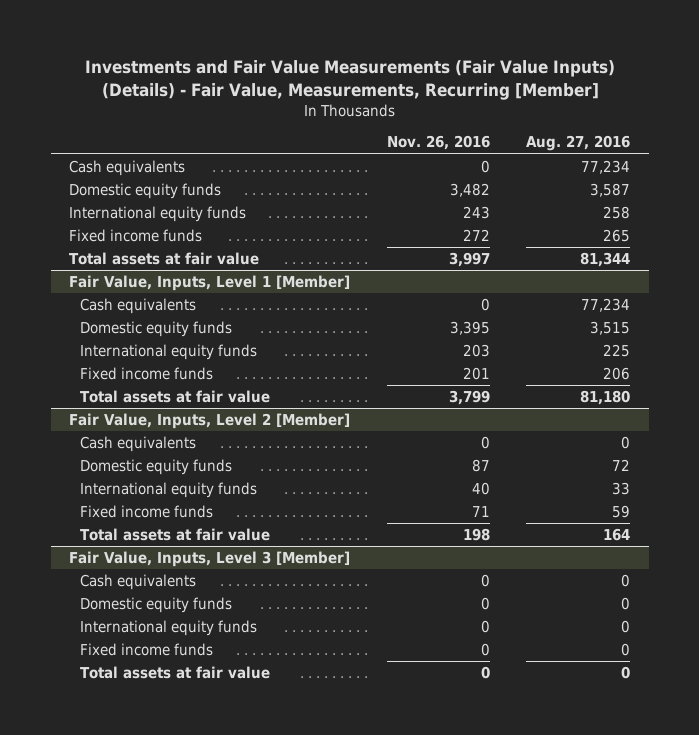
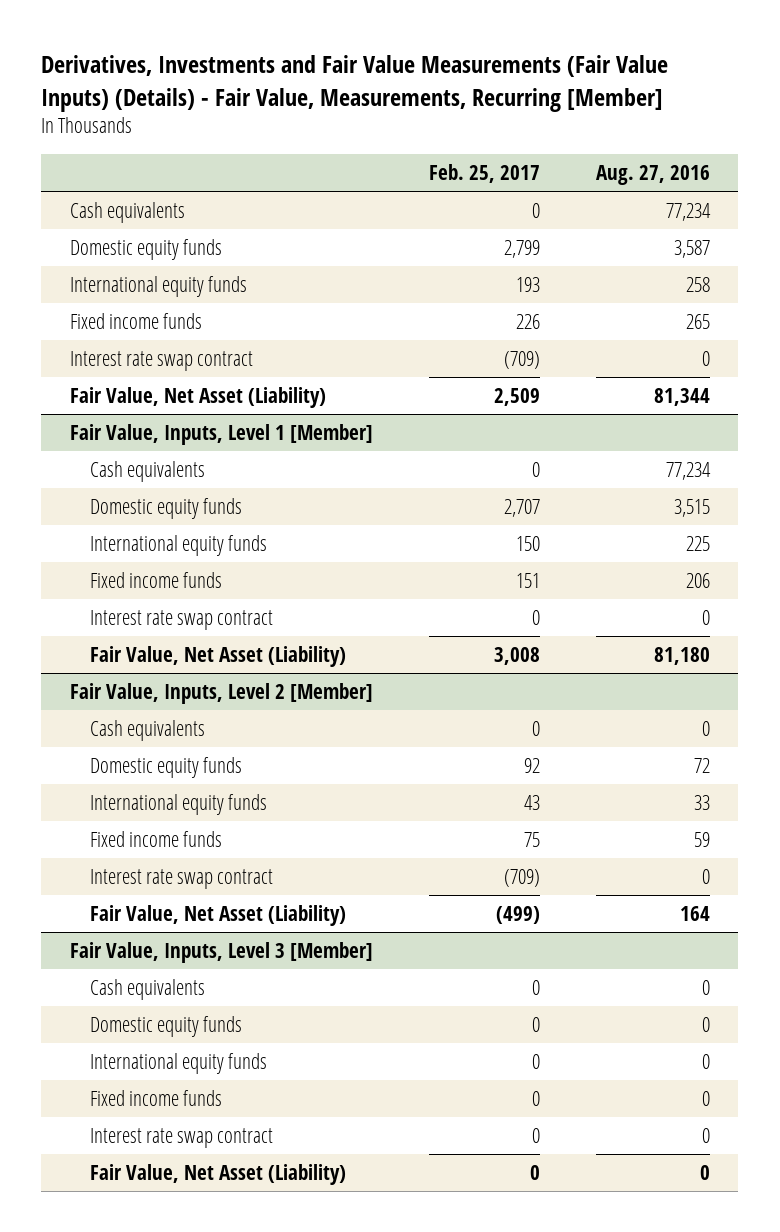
[84,60,615,101] Investments and Fair Value Measurements (Fair Value Inputs) (Details) - Fair Value, Measurements, Recurring [Member] -> [41,55,669,112] Derivatives, Investments and Fair Value Measurements (Fair Value Inputs) (Details) - Fair Value, Measurements, Recurring [Member]
[386,135,490,151] Nov. 26, 2016 -> none
none -> [428,164,540,184] Feb. 25, 2017
none -> [69,351,253,372] Interest rate swap contract
[68,251,259,265] Total assets at fair value -> [69,387,326,409] Fair Value, Net Asset (Liability)
none -> [90,610,274,631] Interest rate swap contract
[80,389,271,403] Total assets at fair value -> [90,646,347,668] Fair Value, Net Asset (Liability)
none -> [90,869,274,890] Interest rate swap contract
[80,527,271,541] Total assets at fair value -> [90,905,347,927] Fair Value, Net Asset (Liability)
[80,665,271,679] Total assets at fair value -> none
none -> [90,1128,274,1149] Interest rate swap contract
none -> [90,1164,347,1186] Fair Value, Net Asset (Liability)

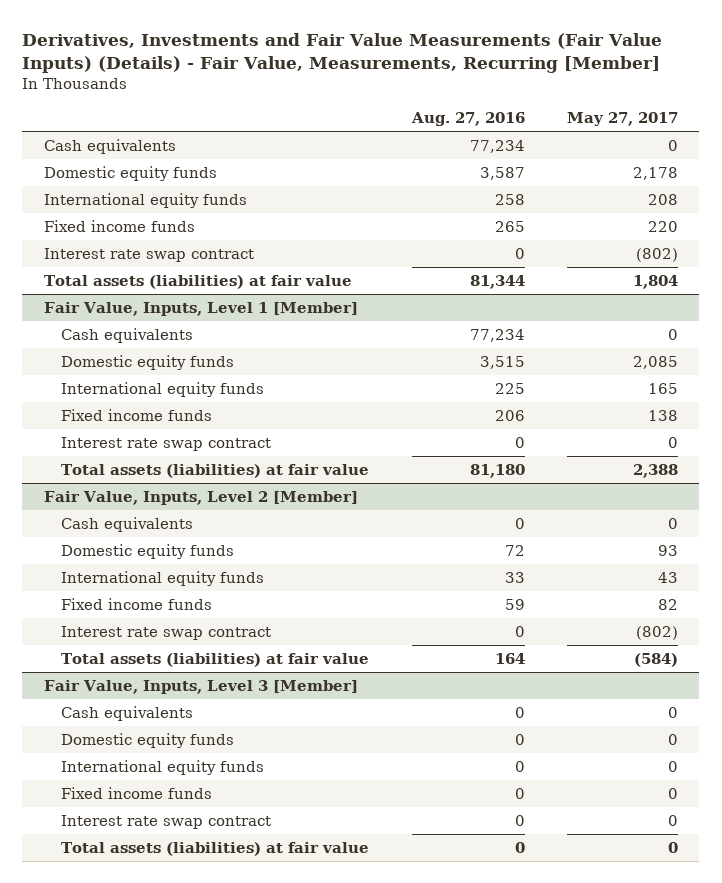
[428,164,540,184] Feb. 25, 2017 -> none
none -> [567,112,679,127] May 27, 2017
[69,387,326,409] Fair Value, Net Asset (Liability) -> [43,275,352,290] Total assets (liabilities) at fair value
[90,646,347,668] Fair Value, Net Asset (Liability) -> [61,464,370,479] Total assets (liabilities) at fair value
[90,905,347,927] Fair Value, Net Asset (Liability) -> [61,653,370,668] Total assets (liabilities) at fair value
[90,1164,347,1186] Fair Value, Net Asset (Liability) -> [61,842,370,857] Total assets (liabilities) at fair value

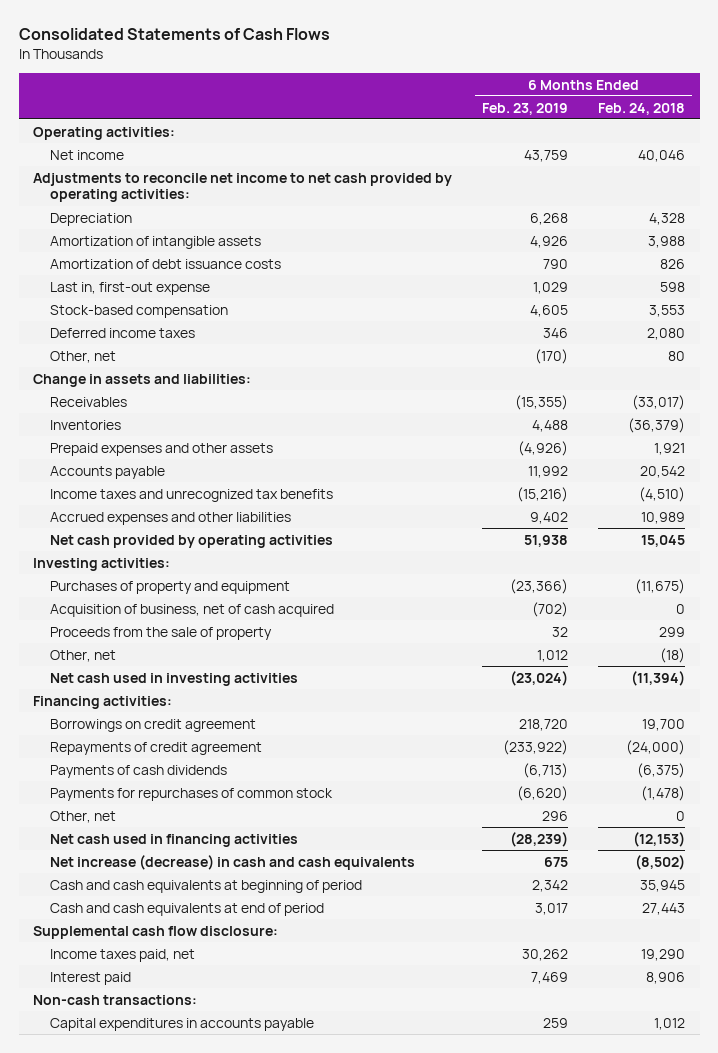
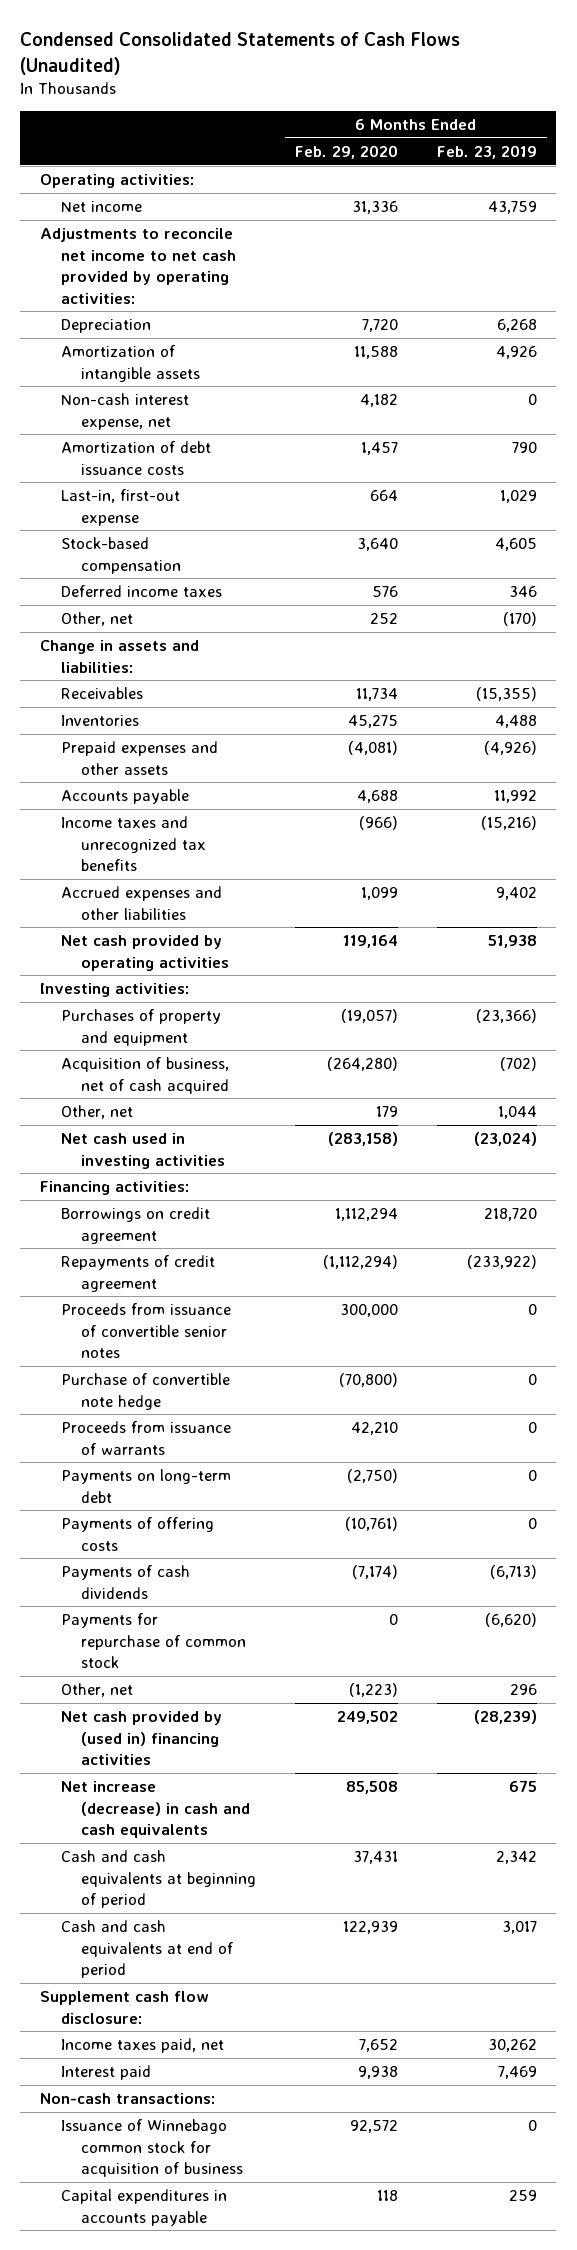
[18,28,330,41] Consolidated Statements of Cash Flows -> [20,32,461,75] Condensed Consolidated Statements of Cash Flows (Unaudited)
[597,102,685,115] Feb. 24, 2018 -> none
none -> [295,145,399,160] Feb. 29, 2020
none -> [60,393,189,430] Non-cash interest expense, net
[50,281,211,295] Last in, first-out expense -> [60,489,180,526] Last-in, first-out expense
[50,626,273,640] Proceeds from the sale of property -> none
[537,649,569,662] 1,012 -> [497,1106,537,1120] 1,044
none -> [60,1303,231,1359] Proceeds from issuance of convertible senior notes
none -> [60,1373,230,1410] Purchase of convertible note hedge
none -> [60,1421,231,1455] Proceeds from issuance of warrants
none -> [60,1469,231,1503] Payments on long-term debt
none -> [60,1517,214,1551] Payments of offering costs
[50,787,334,801] Payments for repurchases of common stock -> [60,1613,247,1669] Payments for repurchase of common stock
[50,833,299,847] Net cash used in financing activities -> [60,1711,222,1766] Net cash provided by (used in) financing activities
[33,925,279,939] Supplemental cash flow disclosure: -> [39,1991,208,2024] Supplement cash flow disclosure:
none -> [60,2119,244,2178] Issuance of Winnebago common stock for acquisition of business

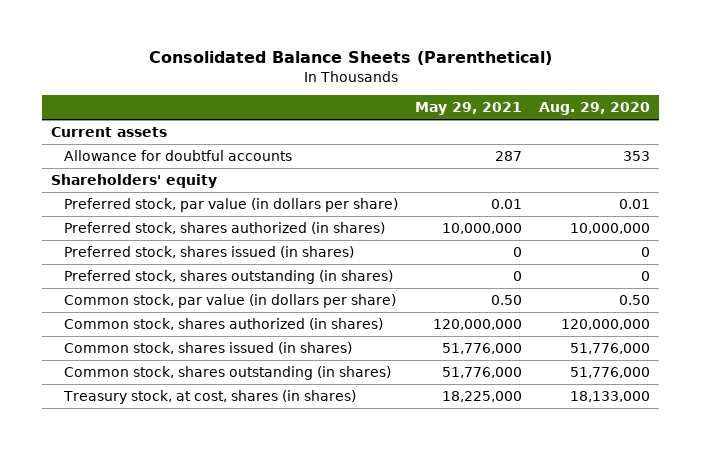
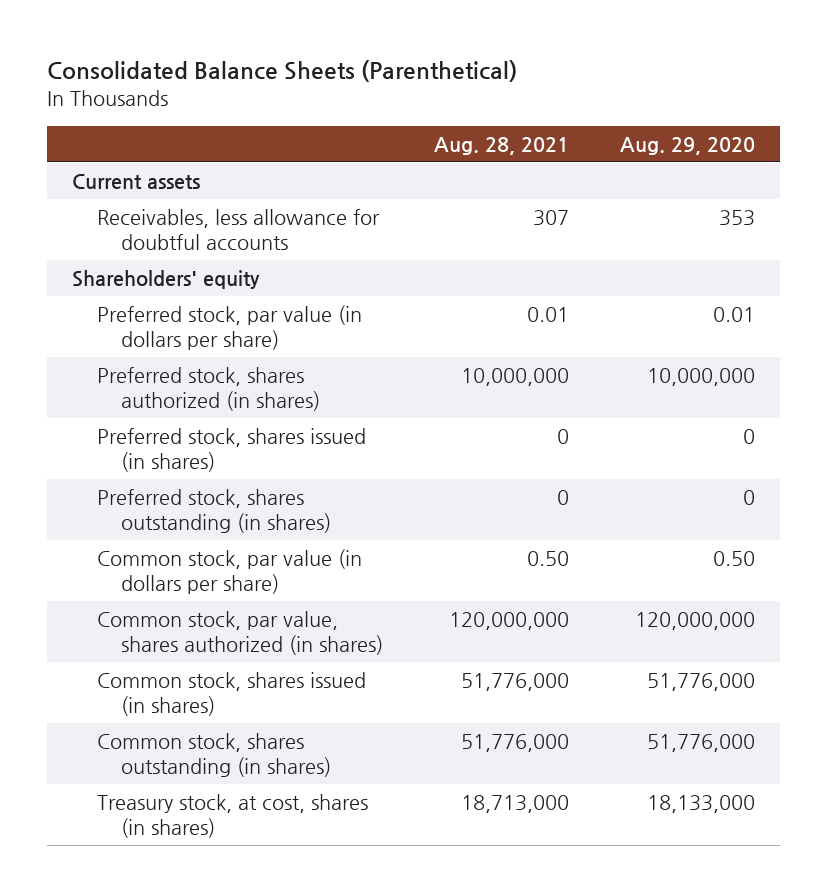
[414,102,522,116] May 29, 2021 -> none
none -> [433,136,569,155] Aug. 28, 2021
[63,150,292,162] Allowance for doubtful accounts -> [96,209,380,250] Receivables, less allowance for doubtful accounts
[63,318,383,331] Common stock, shares authorized (in shares) -> [96,611,383,655] Common stock, par value, shares authorized (in shares)

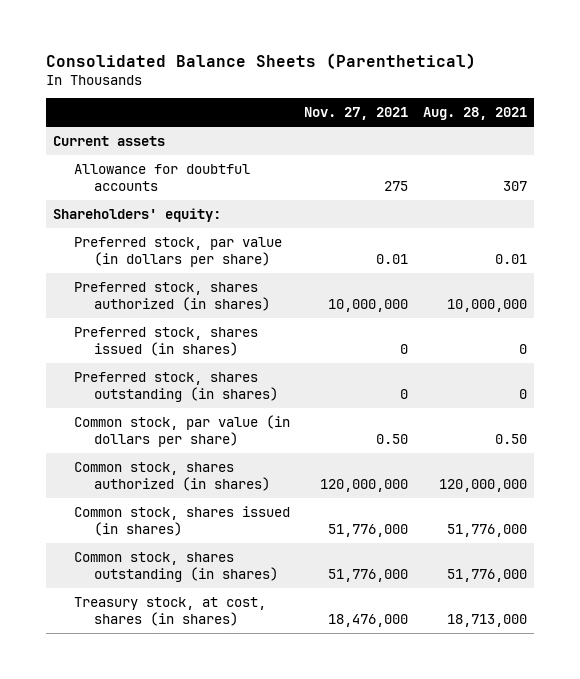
[619,136,755,155] Aug. 29, 2020 -> none
none -> [304,107,409,121] Nov. 27, 2021
[96,209,380,250] Receivables, less allowance for doubtful accounts -> [73,163,250,192] Allowance for doubtful accounts
[72,270,261,290] Shareholders' equity -> [53,207,222,222] Shareholders' equity:
[96,611,383,655] Common stock, par value, shares authorized (in shares) -> [73,461,271,492] Common stock, shares authorized (in shares)

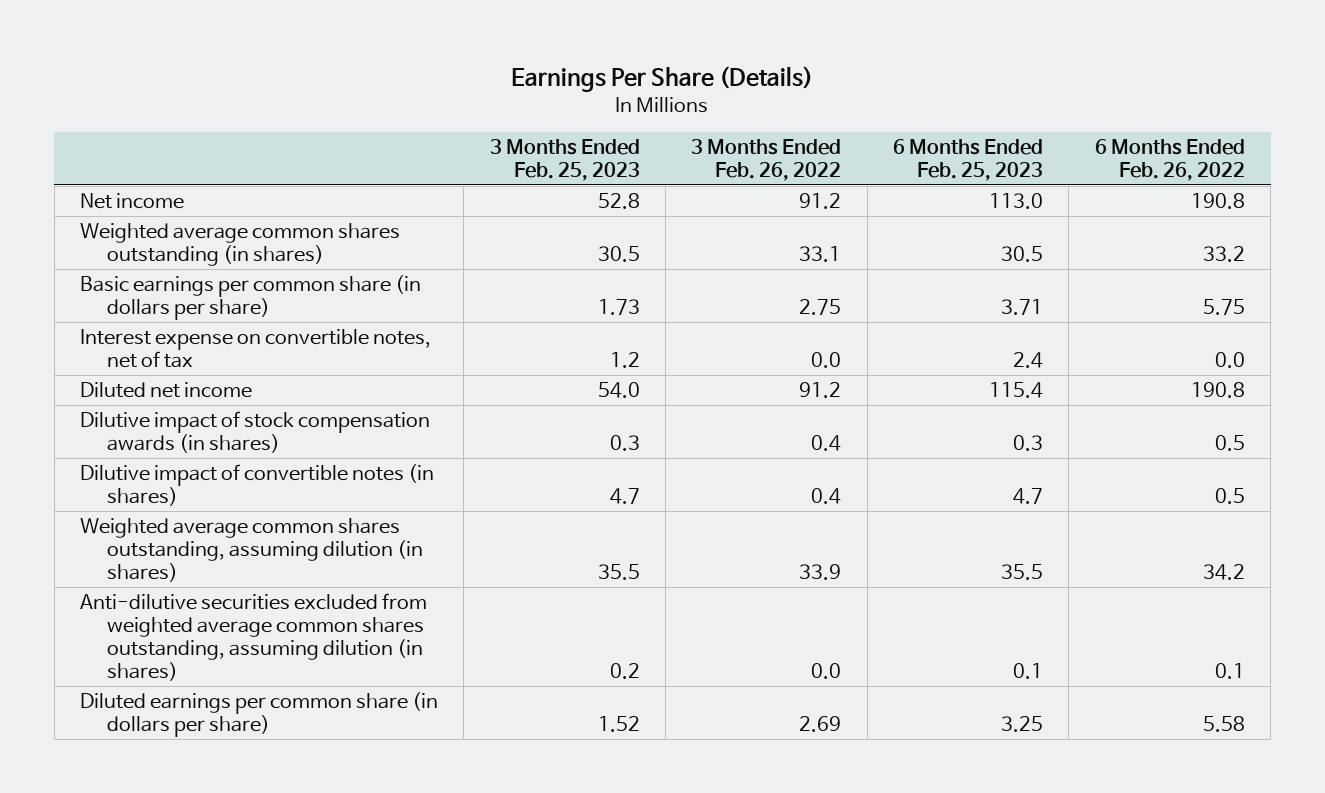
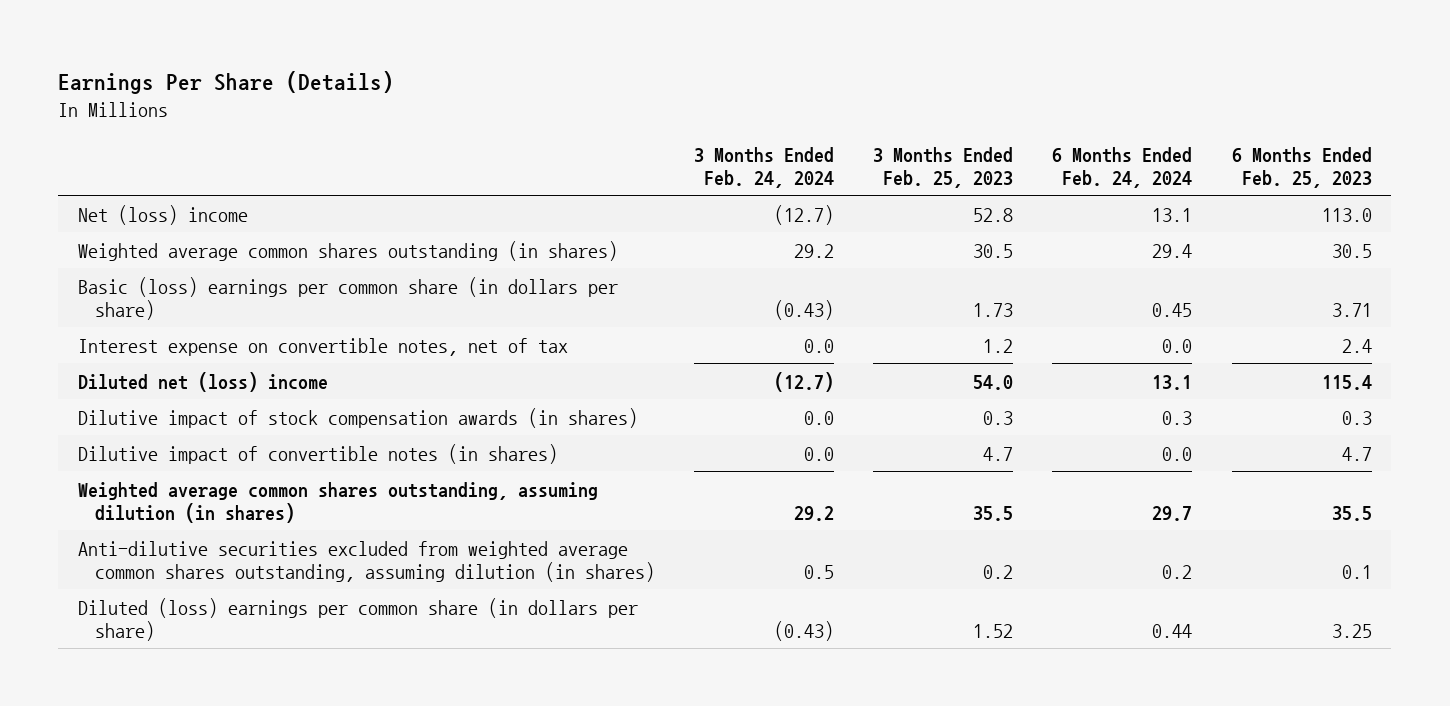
[691,138,842,181] 3 Months Ended Feb. 26, 2022 -> none
[1094,138,1245,181] 6 Months Ended Feb. 26, 2022 -> none
none -> [693,146,834,188] 3 Months Ended Feb. 24, 2024
none -> [1052,146,1193,188] 6 Months Ended Feb. 24, 2024
[80,192,185,209] Net income -> [77,204,248,225] Net (loss) income
[80,274,422,321] Basic earnings per common share (in dollars per share) -> [77,276,618,320] Basic (loss) earnings per common share (in dollars per share)
[80,381,253,398] Diluted net income -> [77,371,328,392] Diluted net (loss) income
[80,691,439,738] Diluted earnings per common share (in dollars per share) -> [77,597,638,641] Diluted (loss) earnings per common share (in dollars per share)

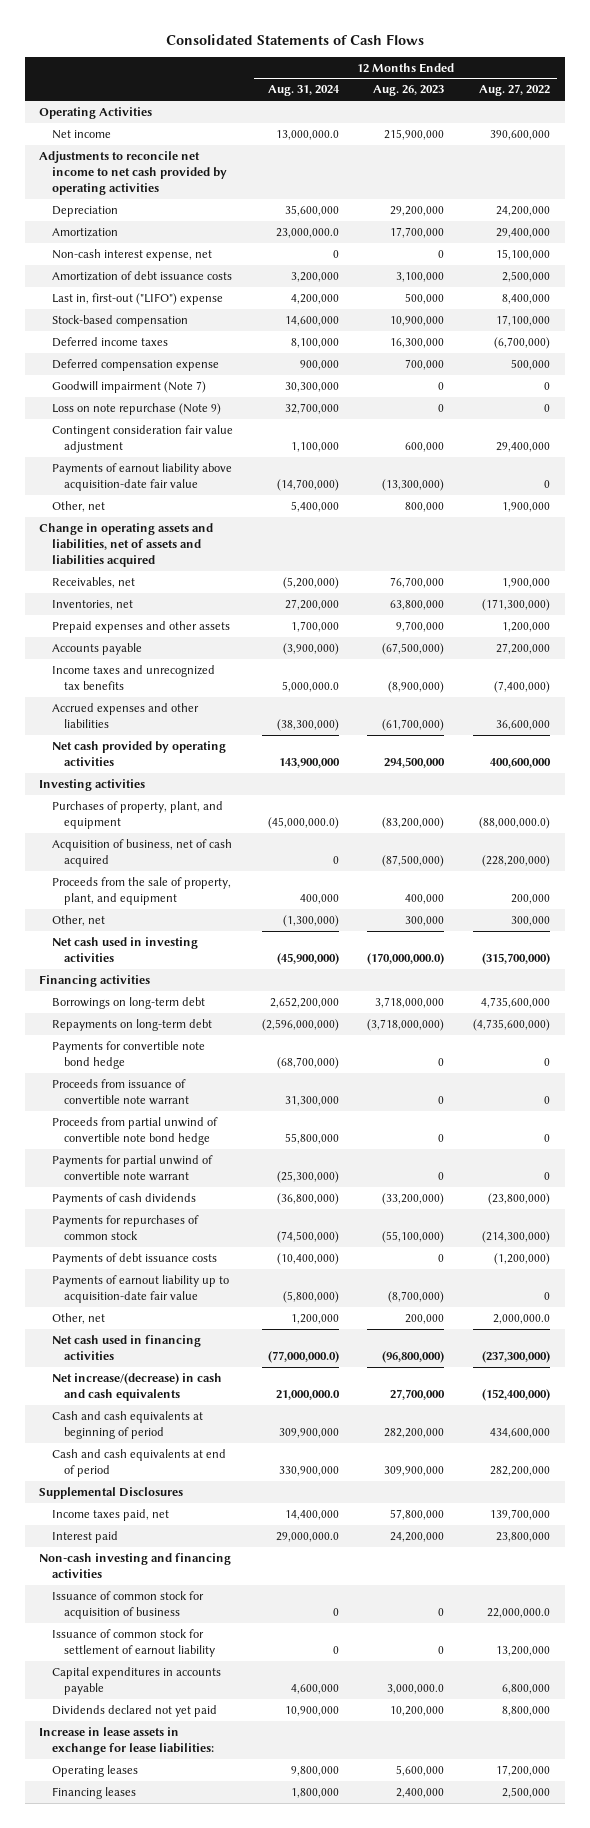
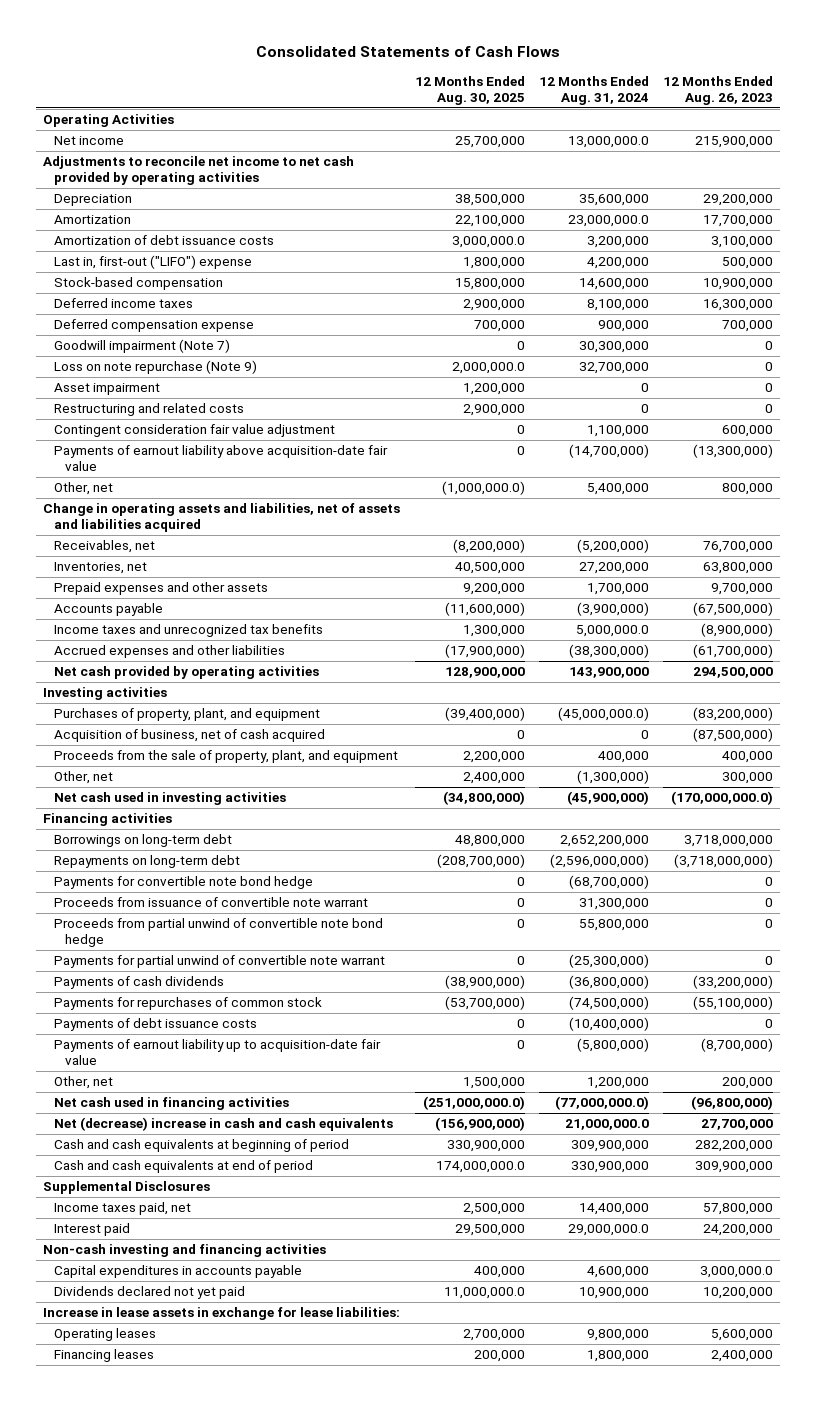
[479,84,551,97] Aug. 27, 2022 -> none
none -> [414,76,525,106] 12 Months Ended Aug. 30, 2025
[51,248,212,261] Non-cash interest expense, net -> none
none -> [54,383,161,396] Asset impairment
none -> [54,403,245,417] Restructuring and related costs
[51,1372,222,1401] Net increase/(decrease) in cash and cash equivalents -> [54,1117,394,1132] Net (decrease) increase in cash and cash equivalents
[51,1590,204,1619] Issuance of common stock for acquisition of business -> none
[51,1628,216,1657] Issuance of common stock for settlement of earnout liability -> none

